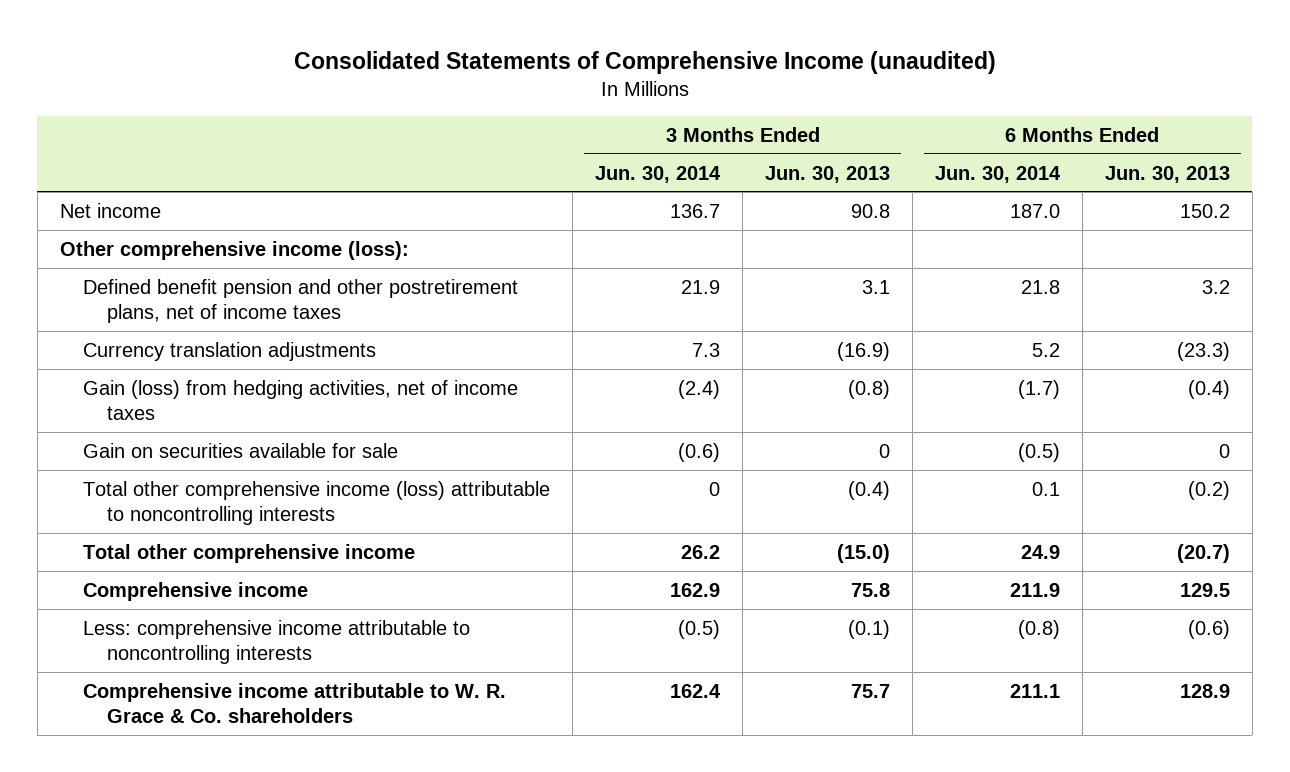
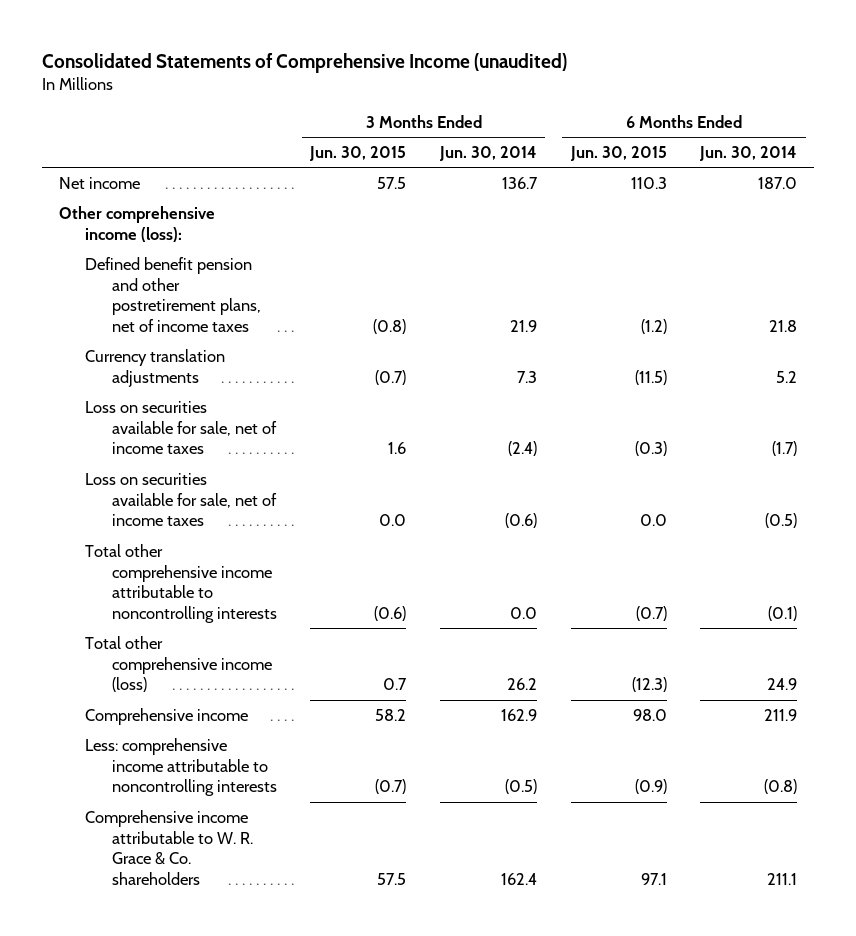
[764,165,890,183] Jun. 30, 2013 -> none
[1104,165,1230,183] Jun. 30, 2013 -> none
none -> [309,145,407,161] Jun. 30, 2015
none -> [569,145,667,161] Jun. 30, 2015
[83,379,519,421] Gain (loss) from hedging activities, net of income taxes -> [85,400,277,455] Loss on securities available for sale, net of income taxes
[83,442,399,458] Gain on securities available for sale -> [85,472,277,527] Loss on securities available for sale, net of income taxes
[83,480,551,526] Total other comprehensive income (loss) attributable to noncontrolling interests -> [85,543,277,624] Total other comprehensive income attributable to noncontrolling interests
[709,481,721,496] 0 -> [510,607,538,620] 0.0
[1031,481,1060,496] 0.1 -> [768,606,798,622] (0.1)
[83,543,416,563] Total other comprehensive income -> [85,635,272,693] Total other comprehensive income (loss)

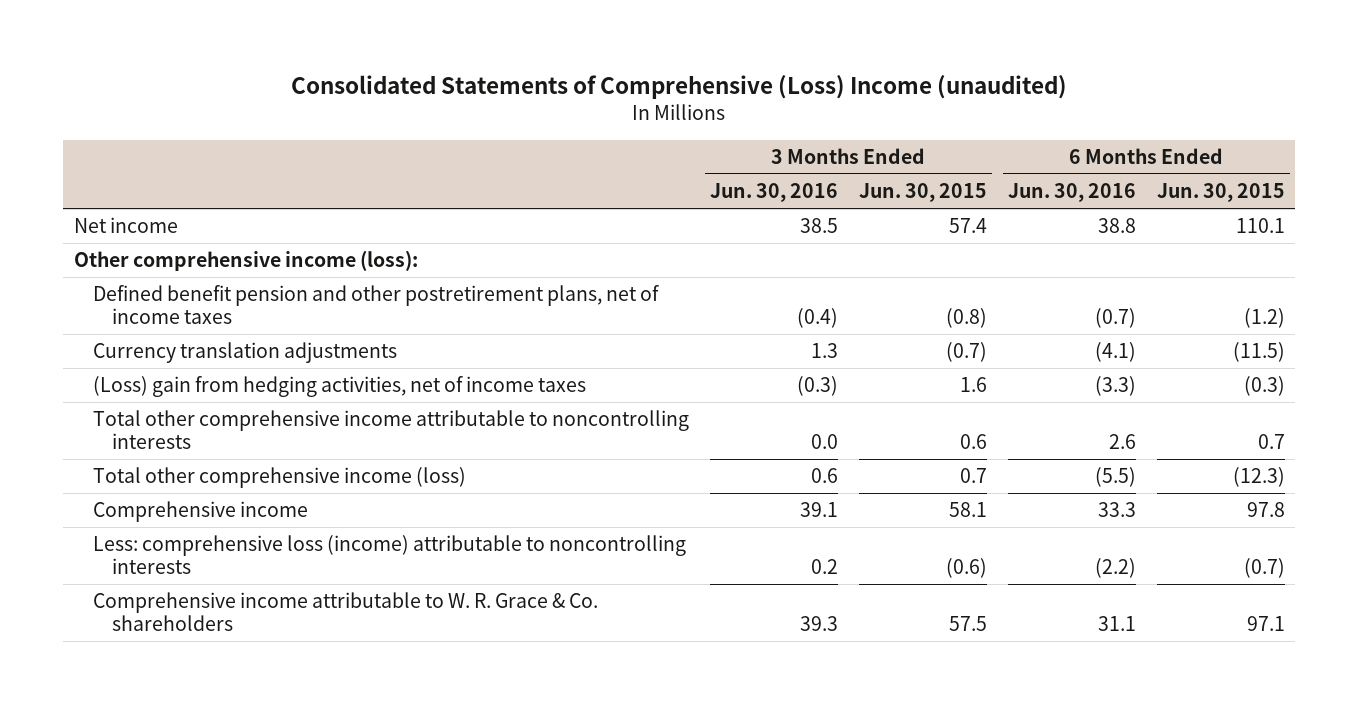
[42,52,568,73] Consolidated Statements of Comprehensive Income (unaudited) -> [291,74,1068,99] Consolidated Statements of Comprehensive (Loss) Income (unaudited)
[439,145,538,161] Jun. 30, 2014 -> none
[699,145,798,161] Jun. 30, 2014 -> none
none -> [709,183,838,203] Jun. 30, 2016
none -> [1007,183,1136,203] Jun. 30, 2016
[377,176,407,189] 57.5 -> [948,218,987,234] 57.4
[630,176,667,189] 110.3 -> [1235,218,1285,234] 110.1
[85,472,277,527] Loss on securities available for sale, net of income taxes -> none
[85,400,277,455] Loss on securities available for sale, net of income taxes -> [92,376,586,398] (Loss) gain from hedging activities, net of income taxes
[374,606,407,622] (0.6) -> [959,434,987,450] 0.6
[635,606,667,622] (0.7) -> [1257,434,1285,450] 0.7
[375,708,407,721] 58.2 -> [948,502,987,518] 58.1
[632,708,667,721] 98.0 -> [1246,502,1285,518] 97.8
[85,737,277,797] Less: comprehensive income attributable to noncontrolling interests -> [92,535,686,575] Less: comprehensive loss (income) attributable to noncontrolling interests
[375,779,407,795] (0.7) -> [945,558,987,579] (0.6)
[634,779,667,795] (0.9) -> [1243,558,1285,579] (0.7)

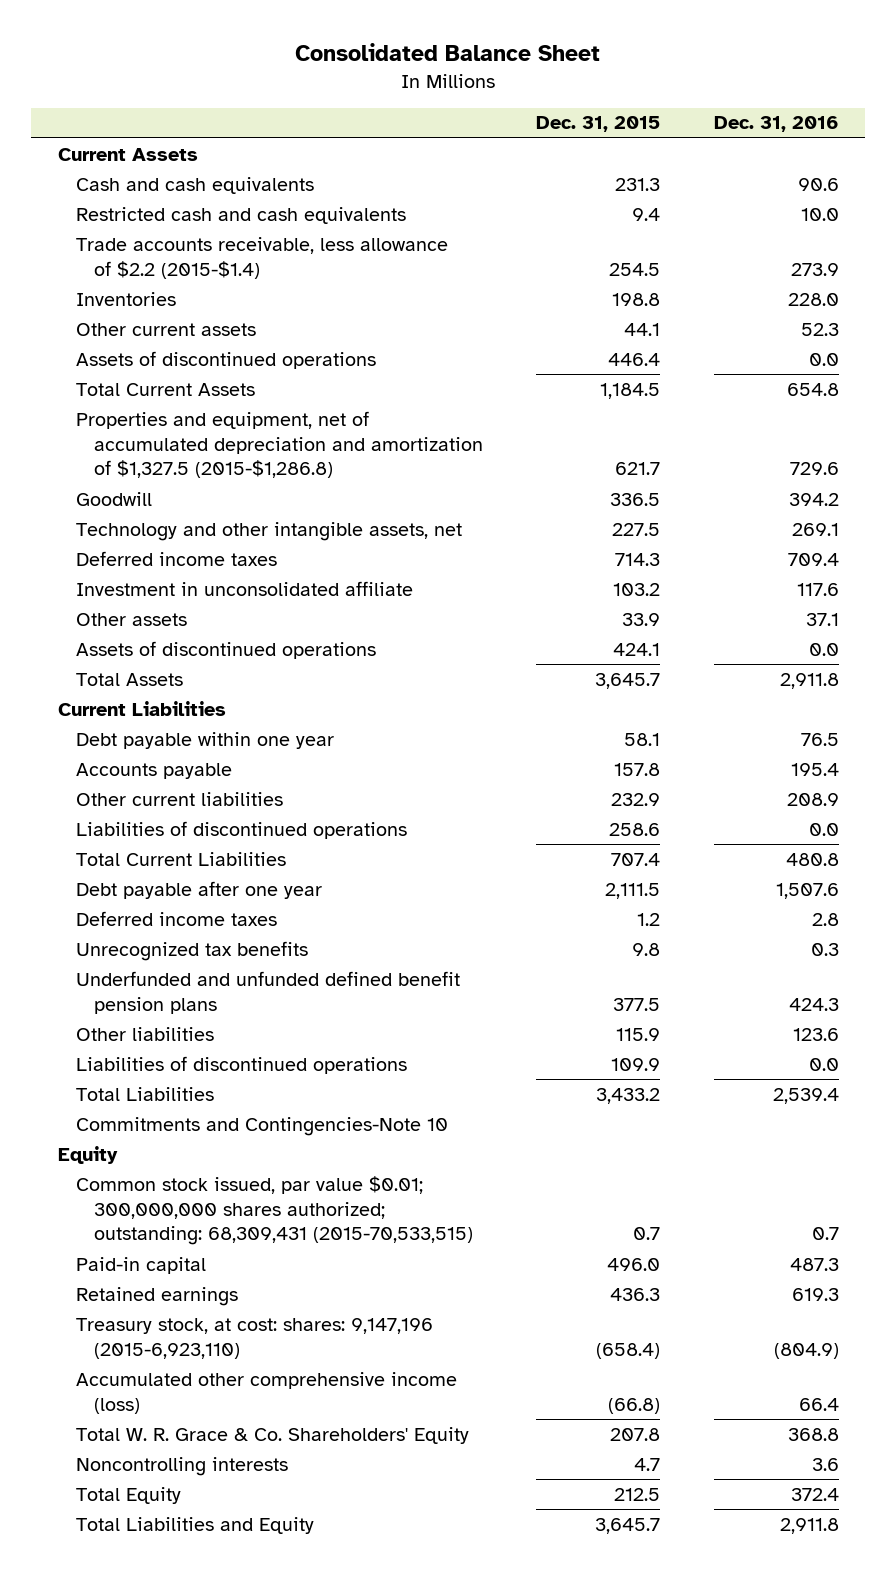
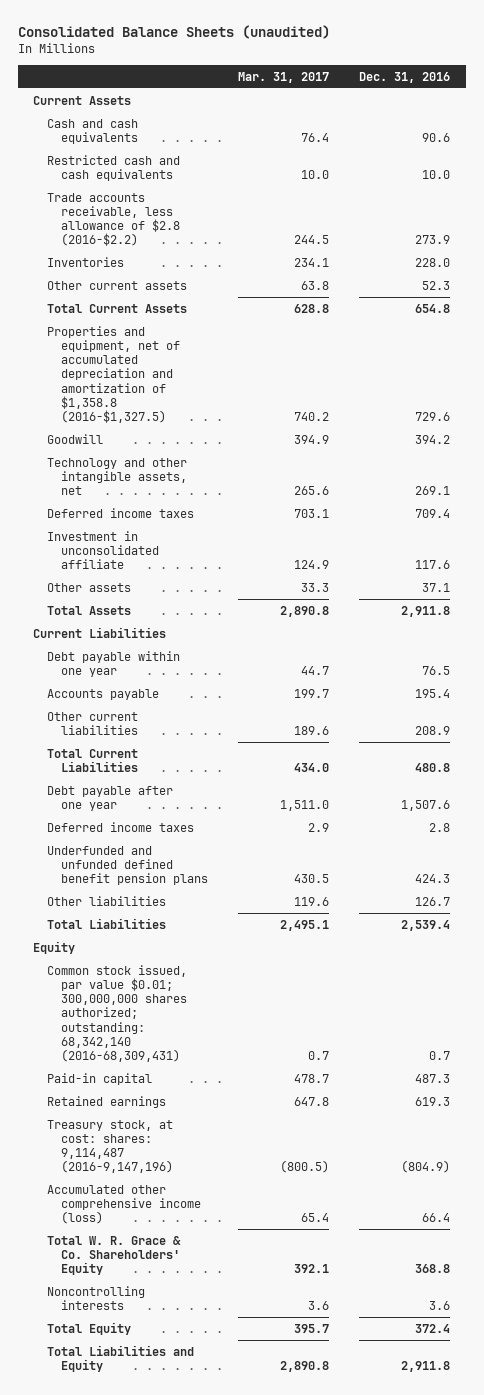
[295,43,601,62] Consolidated Balance Sheet -> [18,24,331,39] Consolidated Balance Sheets (unaudited)
[536,116,661,133] Dec. 31, 2015 -> none
none -> [238,71,330,83] Mar. 31, 2017
[75,236,448,279] Trade accounts receivable, less allowance of $2.2 (2015-$1.4) -> [47,192,180,247] Trade accounts receivable, less allowance of $2.8 (2016-$2.2)
[75,350,376,369] Assets of discontinued operations -> none
[75,410,483,479] Properties and equipment, net of accumulated depreciation and amortization of $1,327.5 (2015-$1,286.8) -> [47,325,180,423] Properties and equipment, net of accumulated depreciation and amortization of $1,358.8 (2016-$1,327.5)
[75,640,376,659] Assets of discontinued operations -> none
[75,820,407,839] Liabilities of discontinued operations -> none
[75,940,308,961] Unrecognized tax benefits -> none
[75,1055,407,1074] Liabilities of discontinued operations -> none
[792,1027,839,1041] 123.6 -> [415,896,451,906] 126.7
[75,1116,448,1136] Commitments and Contingencies-Note 10 -> none
[75,1175,473,1246] Common stock issued, par value $0.01; 300,000,000 shares authorized; outstanding: 68,309,431 (2015-70,533,515) -> [47,964,188,1062] Common stock issued, par value $0.01; 300,000,000 shares authorized; outstanding: 68,342,140 (2016-68,309,431)
[75,1317,433,1359] Treasury stock, at cost: shares: 9,147,196 (2015-6,923,110) -> [47,1119,174,1174] Treasury stock, at cost: shares: 9,114,487 (2016-9,147,196)

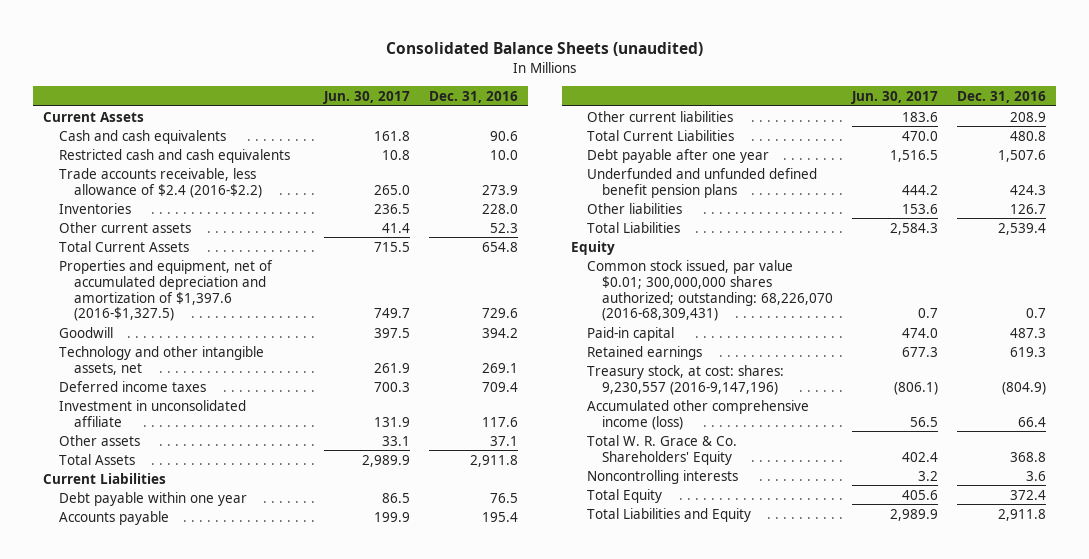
[238,71,330,83] Mar. 31, 2017 -> none
none -> [323,90,411,104] Jun. 30, 2017
[47,192,180,247] Trade accounts receivable, less allowance of $2.8 (2016-$2.2) -> [58,167,263,198] Trade accounts receivable, less allowance of $2.4 (2016-$2.2)
[47,325,180,423] Properties and equipment, net of accumulated depreciation and amortization of $1,358.8 (2016-$1,327.5) -> [58,259,273,322] Properties and equipment, net of accumulated depreciation and amortization of $1,397.6 (2016-$1,327.5)
[47,821,195,832] Deferred income taxes -> none
[47,964,188,1062] Common stock issued, par value $0.01; 300,000,000 shares authorized; outstanding: 68,342,140 (2016-68,309,431) -> [586,259,834,322] Common stock issued, par value $0.01; 300,000,000 shares authorized; outstanding: 68,226,070 (2016-68,309,431)
[47,1119,174,1174] Treasury stock, at cost: shares: 9,114,487 (2016-9,147,196) -> [586,364,784,395] Treasury stock, at cost: shares: 9,230,557 (2016-9,147,196)

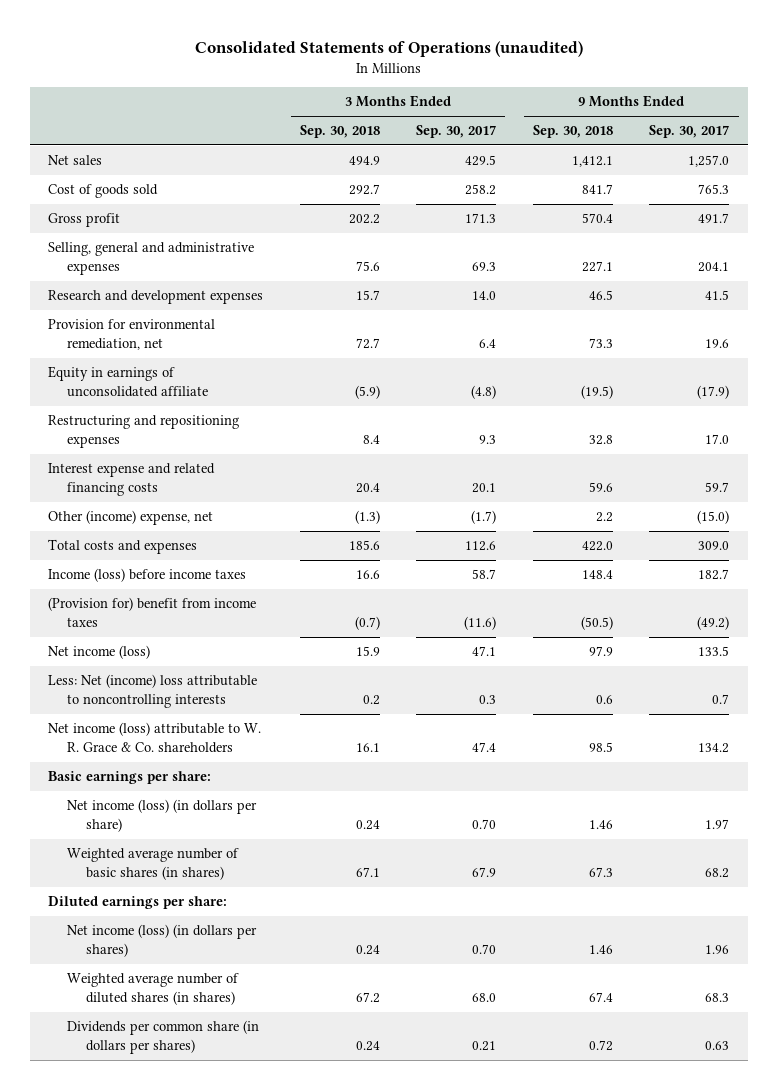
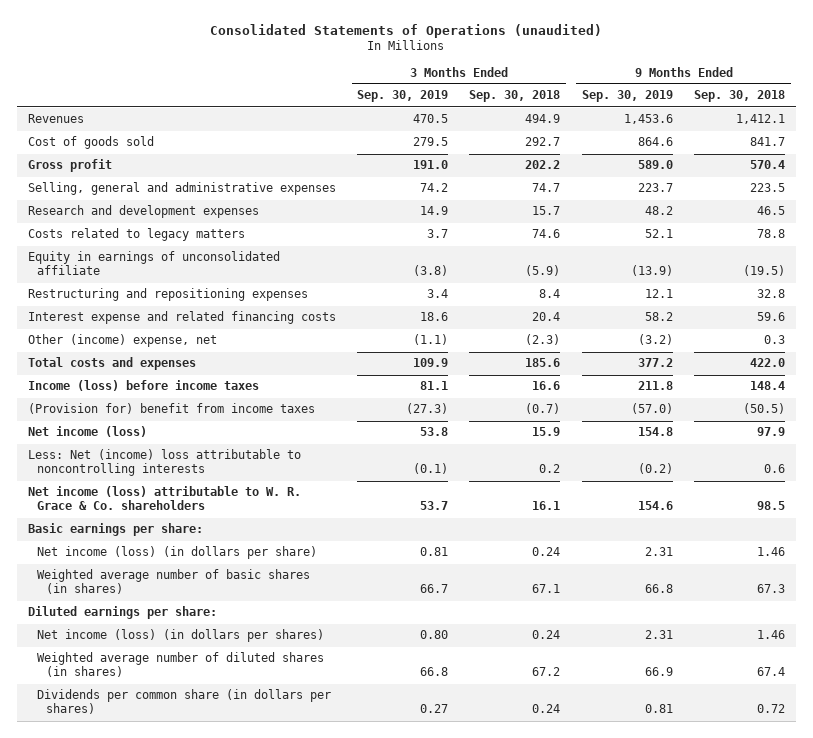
[416,125,497,139] Sep. 30, 2017 -> none
[649,125,730,139] Sep. 30, 2017 -> none
none -> [357,90,449,103] Sep. 30, 2019
none -> [581,90,673,103] Sep. 30, 2019
[48,155,103,166] Net sales -> [27,114,84,124] Revenues
[355,261,380,272] 75.6 -> [532,183,561,193] 74.7
[581,261,613,273] 227.1 -> [750,183,786,193] 223.5
[48,319,216,351] Provision for environmental remediation, net -> none
none -> [27,228,245,242] Costs related to legacy matters
[354,510,380,525] (1.3) -> [525,334,561,346] (2.3)
[595,512,613,523] 2.2 -> [764,335,786,345] 0.3

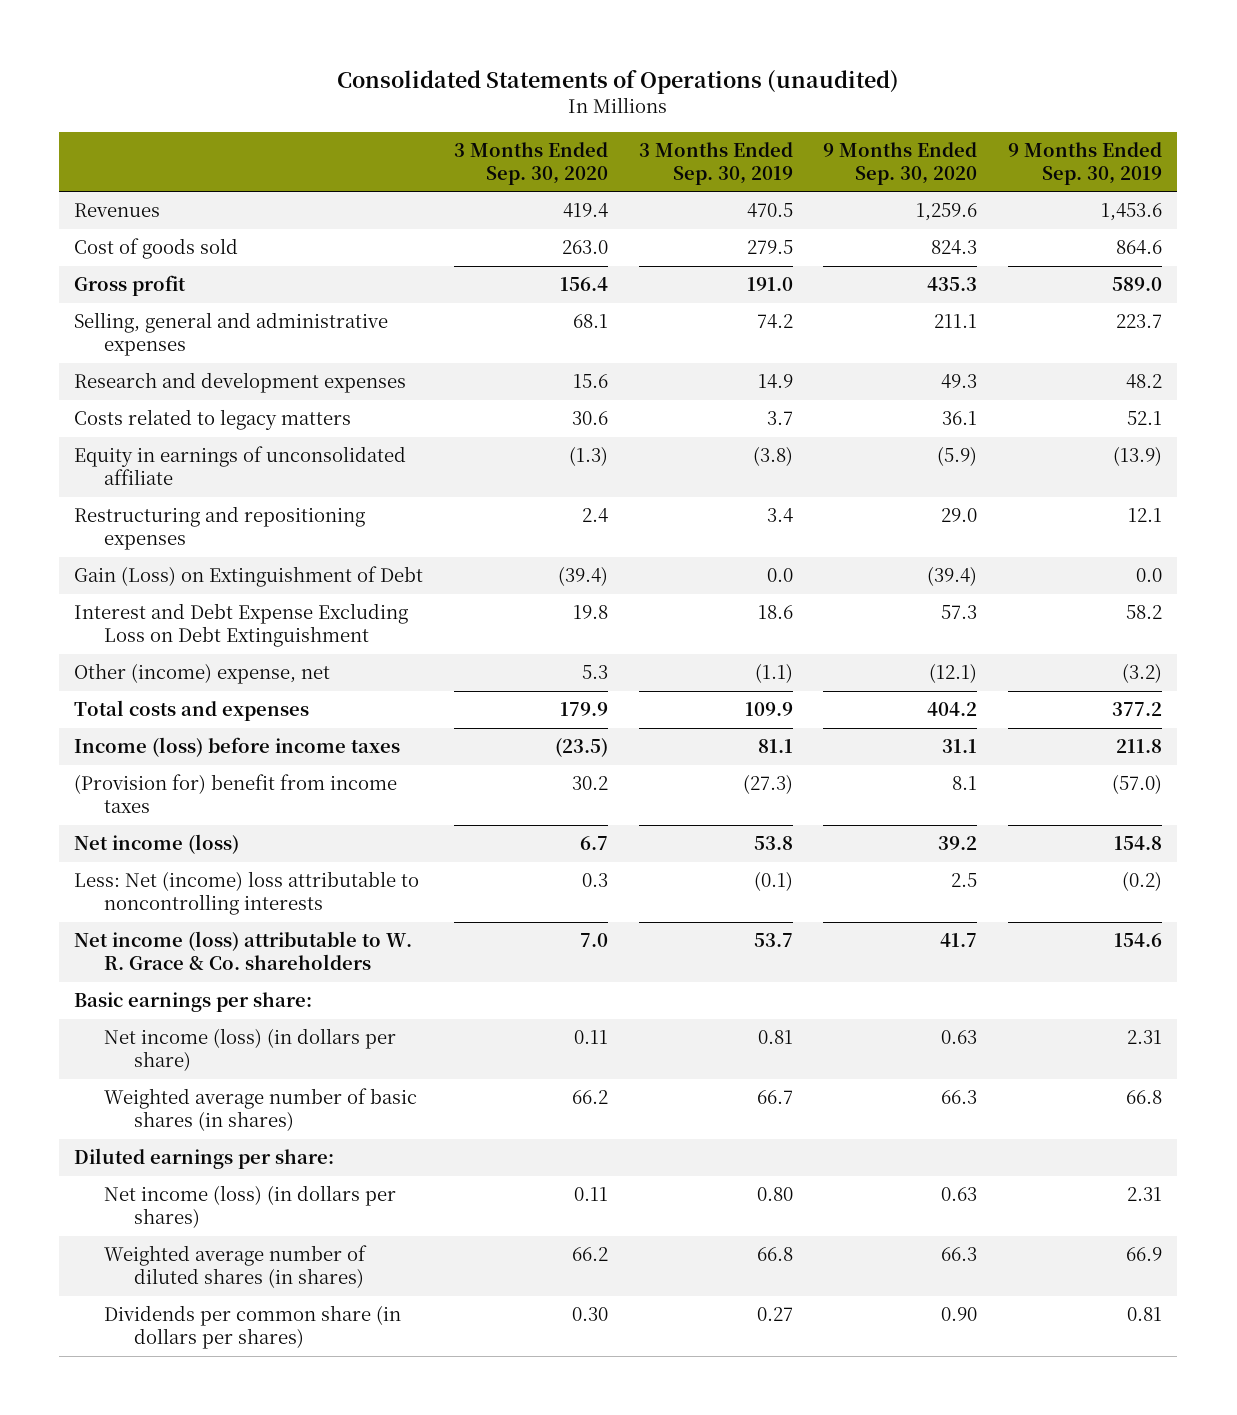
[469,90,561,103] Sep. 30, 2018 -> none
[694,90,786,103] Sep. 30, 2018 -> none
none -> [454,142,609,185] 3 Months Ended Sep. 30, 2020
none -> [823,142,978,185] 9 Months Ended Sep. 30, 2020
none -> [74,566,424,588] Gain (Loss) on Extinguishment of Debt
[27,311,336,325] Interest expense and related financing costs -> [74,603,409,647] Interest and Debt Expense Excluding Loss on Debt Extinguishment

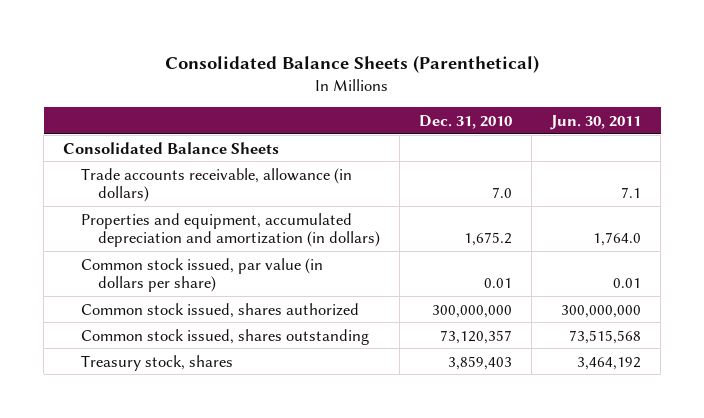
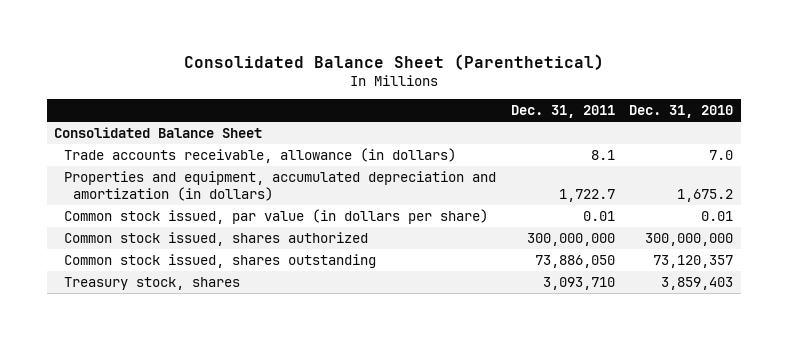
[165,54,540,73] Consolidated Balance Sheets (Parenthetical) -> [183,53,604,70] Consolidated Balance Sheet (Parenthetical)
[550,114,642,130] Jun. 30, 2011 -> none
none -> [510,105,615,119] Dec. 31, 2011
[63,141,280,154] Consolidated Balance Sheets -> [54,126,263,138] Consolidated Balance Sheet

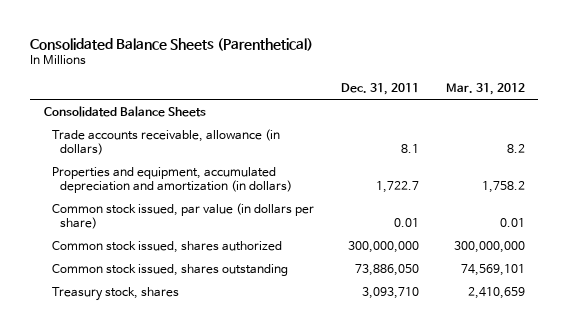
[183,53,604,70] Consolidated Balance Sheet (Parenthetical) -> [30,37,314,51] Consolidated Balance Sheets (Parenthetical)
[629,105,734,119] Dec. 31, 2010 -> none
none -> [445,83,525,96] Mar. 31, 2012
[54,126,263,138] Consolidated Balance Sheet -> [43,105,206,117] Consolidated Balance Sheets

